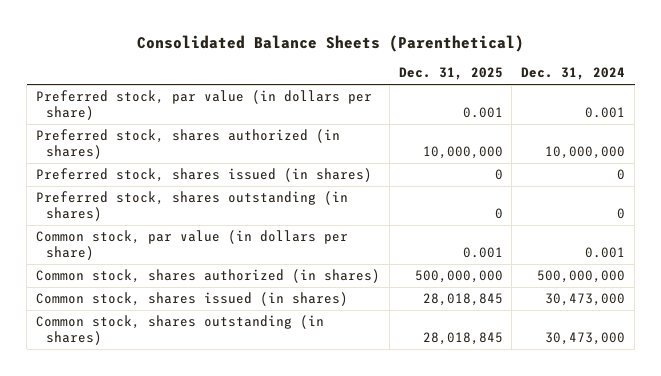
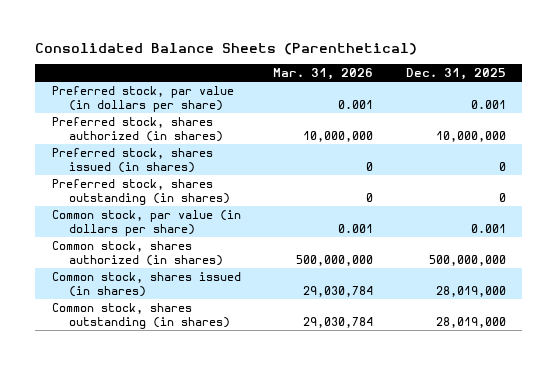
[521,67,626,81] Dec. 31, 2024 -> none
none -> [273,68,374,81] Mar. 31, 2026
[422,293,503,307] 28,018,845 -> [435,286,506,298] 28,019,000
[422,332,503,346] 28,018,845 -> [435,317,506,329] 28,019,000

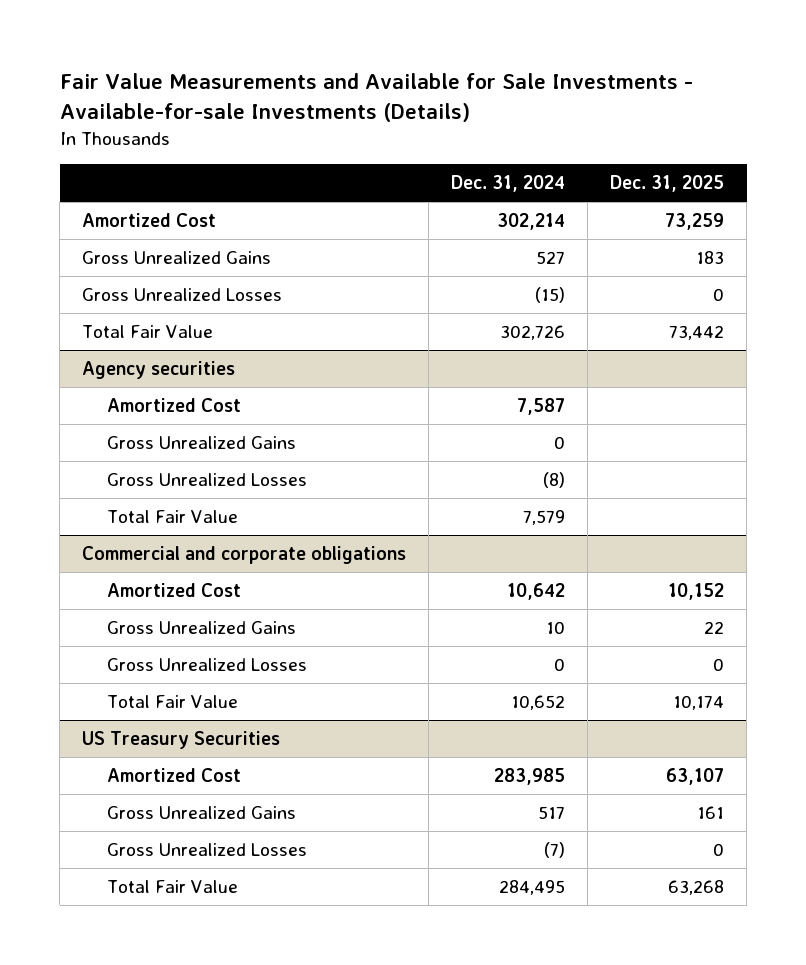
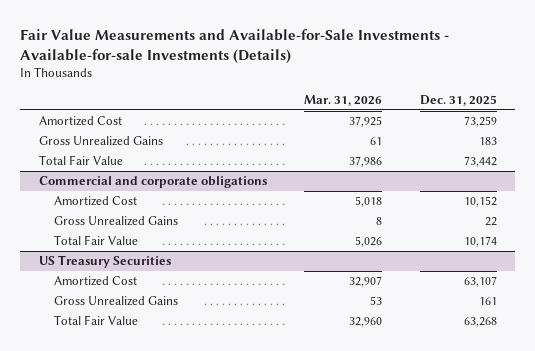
[59,73,693,122] Fair Value Measurements and Available for Sale Investments - Available-for-sale Investments (Details) -> [19,28,449,64] Fair Value Measurements and Available-for-Sale Investments - Available-for-sale Investments (Details)
[451,174,566,192] Dec. 31, 2024 -> none
none -> [304,95,383,107] Mar. 31, 2026
[82,288,283,302] Gross Unrealized Losses -> none
[82,361,236,380] Agency securities -> none
[107,398,242,413] Amortized Cost -> none
[107,436,297,450] Gross Unrealized Gains -> none
[107,473,308,487] Gross Unrealized Losses -> none
[107,510,239,524] Total Fair Value -> none
[107,658,308,672] Gross Unrealized Losses -> none
[107,843,308,857] Gross Unrealized Losses -> none

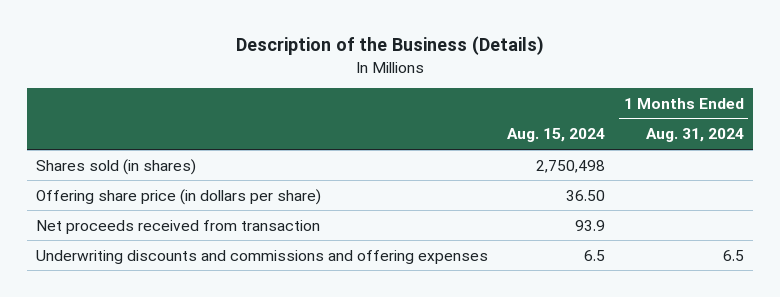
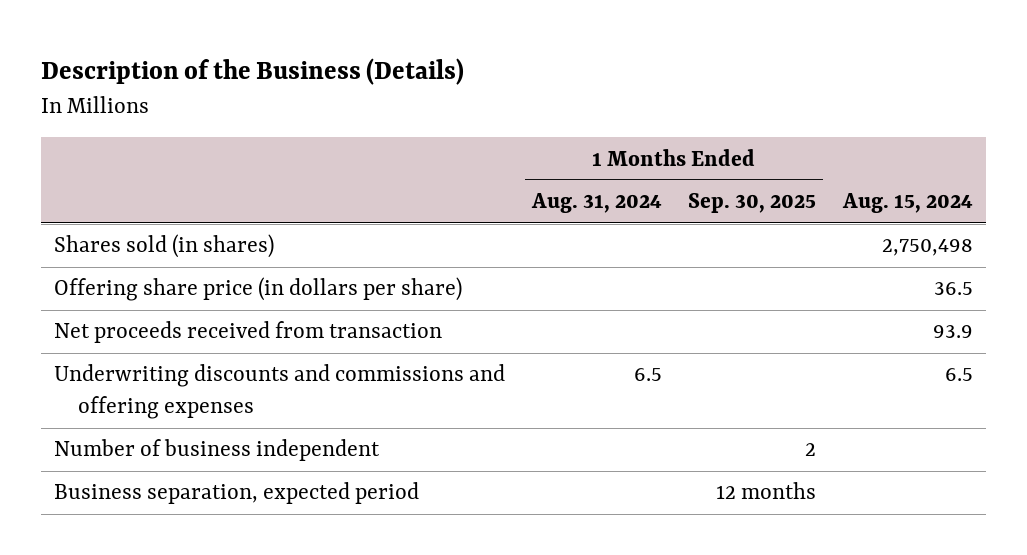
none -> [688,193,817,214] Sep. 30, 2025
[566,189,606,201] 36.50 -> [934,282,974,296] 36.5
none -> [54,439,381,462] Number of business independent
none -> [54,482,420,505] Business separation, expected period

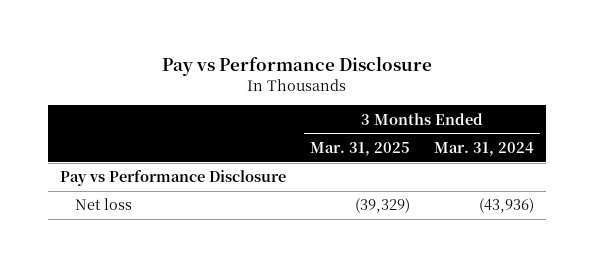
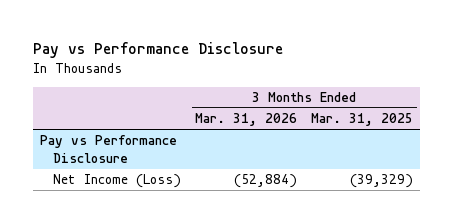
[434,141,535,156] Mar. 31, 2024 -> none
none -> [195,113,298,127] Mar. 31, 2026
[74,198,132,211] Net loss -> [53,174,182,189] Net Income (Loss)

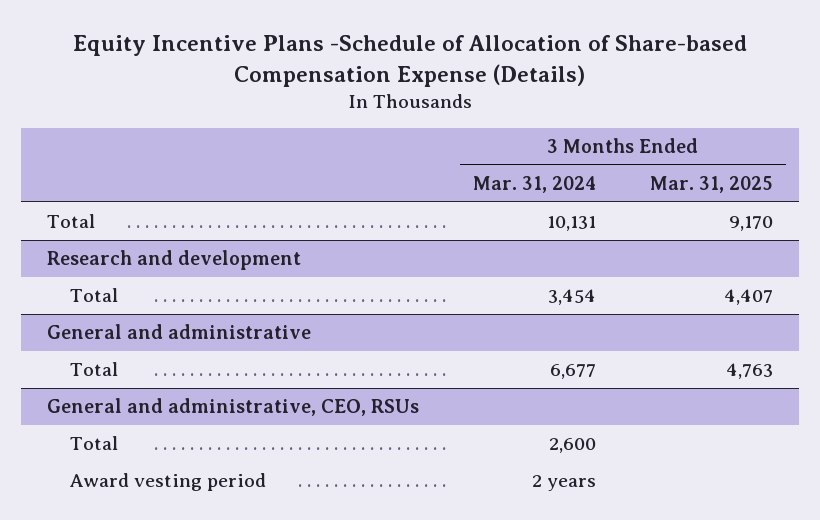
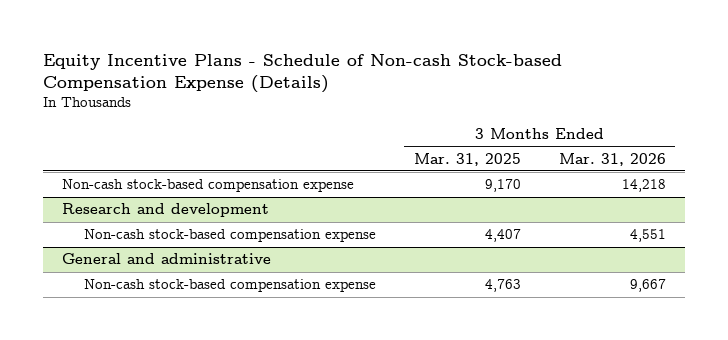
[72,35,747,87] Equity Incentive Plans -Schedule of Allocation of Share-based Compensation Expense (Details) -> [43,53,563,93] Equity Incentive Plans - Schedule of Non-cash Stock-based Compensation Expense (Details)
[472,176,596,194] Mar. 31, 2024 -> none
none -> [558,152,666,166] Mar. 31, 2026
[47,214,96,229] Total -> [62,179,355,193] Non-cash stock-based compensation expense
[70,288,119,303] Total -> [83,229,376,243] Non-cash stock-based compensation expense
[47,398,420,417] General and administrative, CEO, RSUs -> none
[70,436,119,451] Total -> none
[70,473,267,492] Award vesting period -> none
[70,362,119,377] Total -> [83,279,376,293] Non-cash stock-based compensation expense

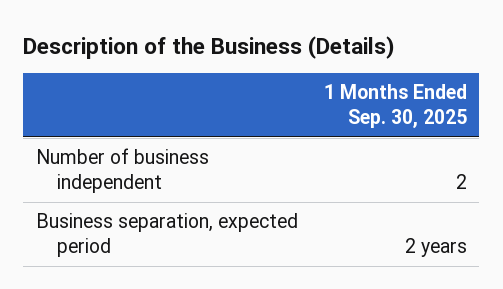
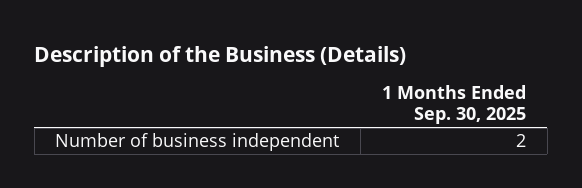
[36,213,299,258] Business separation, expected period -> none

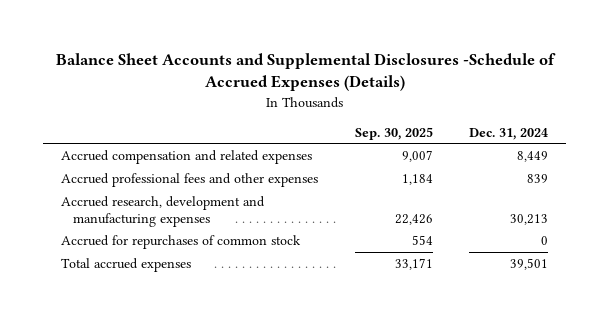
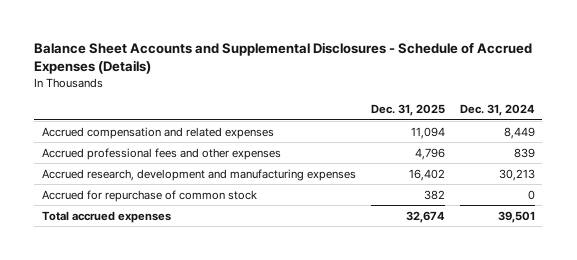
[55,53,556,92] Balance Sheet Accounts and Supplemental Disclosures -Schedule of Accrued Expenses (Details) -> [34,41,533,74] Balance Sheet Accounts and Supplemental Disclosures - Schedule of Accrued Expenses (Details)
[354,126,433,140] Sep. 30, 2025 -> none
none -> [370,104,445,117] Dec. 31, 2025
[61,234,302,249] Accrued for repurchases of common stock -> [41,189,257,202] Accrued for repurchase of common stock

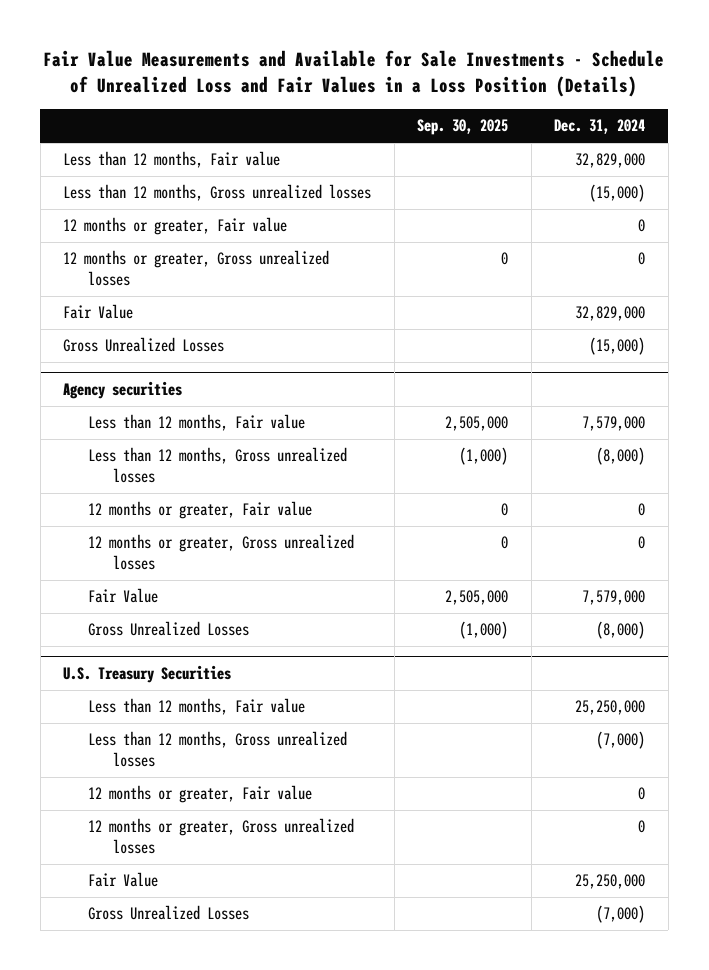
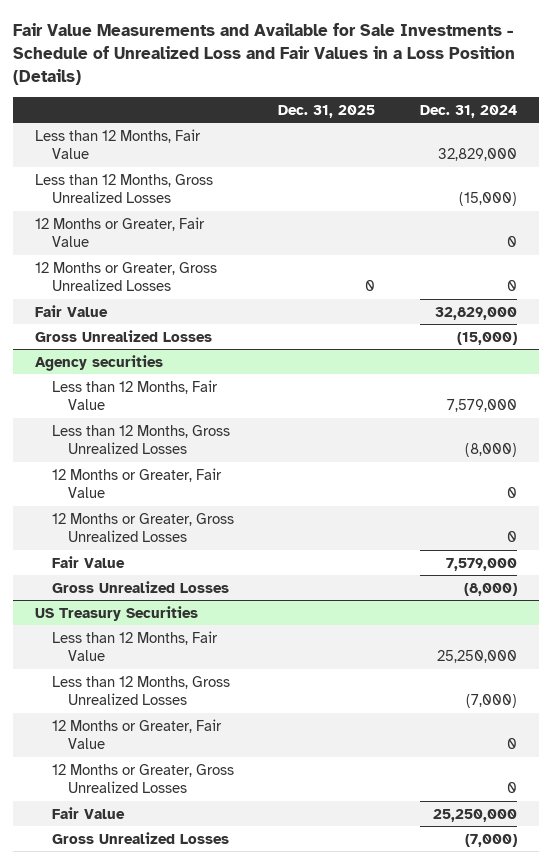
[417,119,509,136] Sep. 30, 2025 -> none
none -> [278,104,376,118] Dec. 31, 2025
[63,151,281,169] Less than 12 months, Fair value -> [35,128,202,160] Less than 12 Months, Fair Value
[63,184,372,202] Less than 12 months, Gross unrealized losses -> [35,173,214,204] Less than 12 Months, Gross Unrealized Losses
[63,217,288,236] 12 months or greater, Fair value -> [35,216,206,248] 12 Months or Greater, Fair Value
[63,250,330,286] 12 months or greater, Gross unrealized losses -> [35,261,218,292] 12 Months or Greater, Gross Unrealized Losses
[88,414,306,432] Less than 12 months, Fair value -> [51,379,218,411] Less than 12 Months, Fair Value
[88,447,348,483] Less than 12 months, Gross unrealized losses -> [51,424,230,455] Less than 12 Months, Gross Unrealized Losses
[88,501,313,520] 12 months or greater, Fair value -> [51,467,222,499] 12 Months or Greater, Fair Value
[88,534,355,570] 12 months or greater, Gross unrealized losses -> [51,512,234,543] 12 Months or Greater, Gross Unrealized Losses
[63,664,232,683] U.S. Treasury Securities -> [35,605,199,621] US Treasury Securities
[88,698,306,716] Less than 12 months, Fair value -> [51,630,218,662] Less than 12 Months, Fair Value
[88,731,348,767] Less than 12 months, Gross unrealized losses -> [51,675,230,706] Less than 12 Months, Gross Unrealized Losses
[88,785,313,804] 12 months or greater, Fair value -> [51,718,222,750] 12 Months or Greater, Fair Value
[88,818,355,854] 12 months or greater, Gross unrealized losses -> [51,763,234,794] 12 Months or Greater, Gross Unrealized Losses

